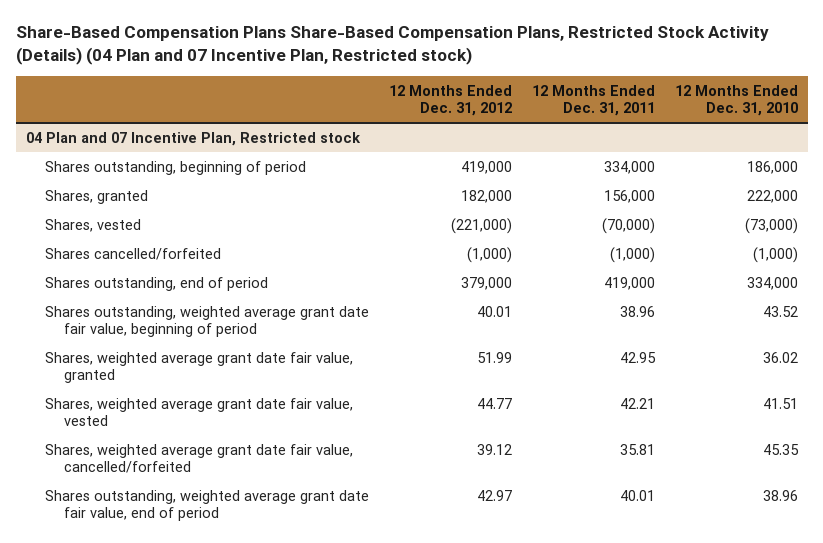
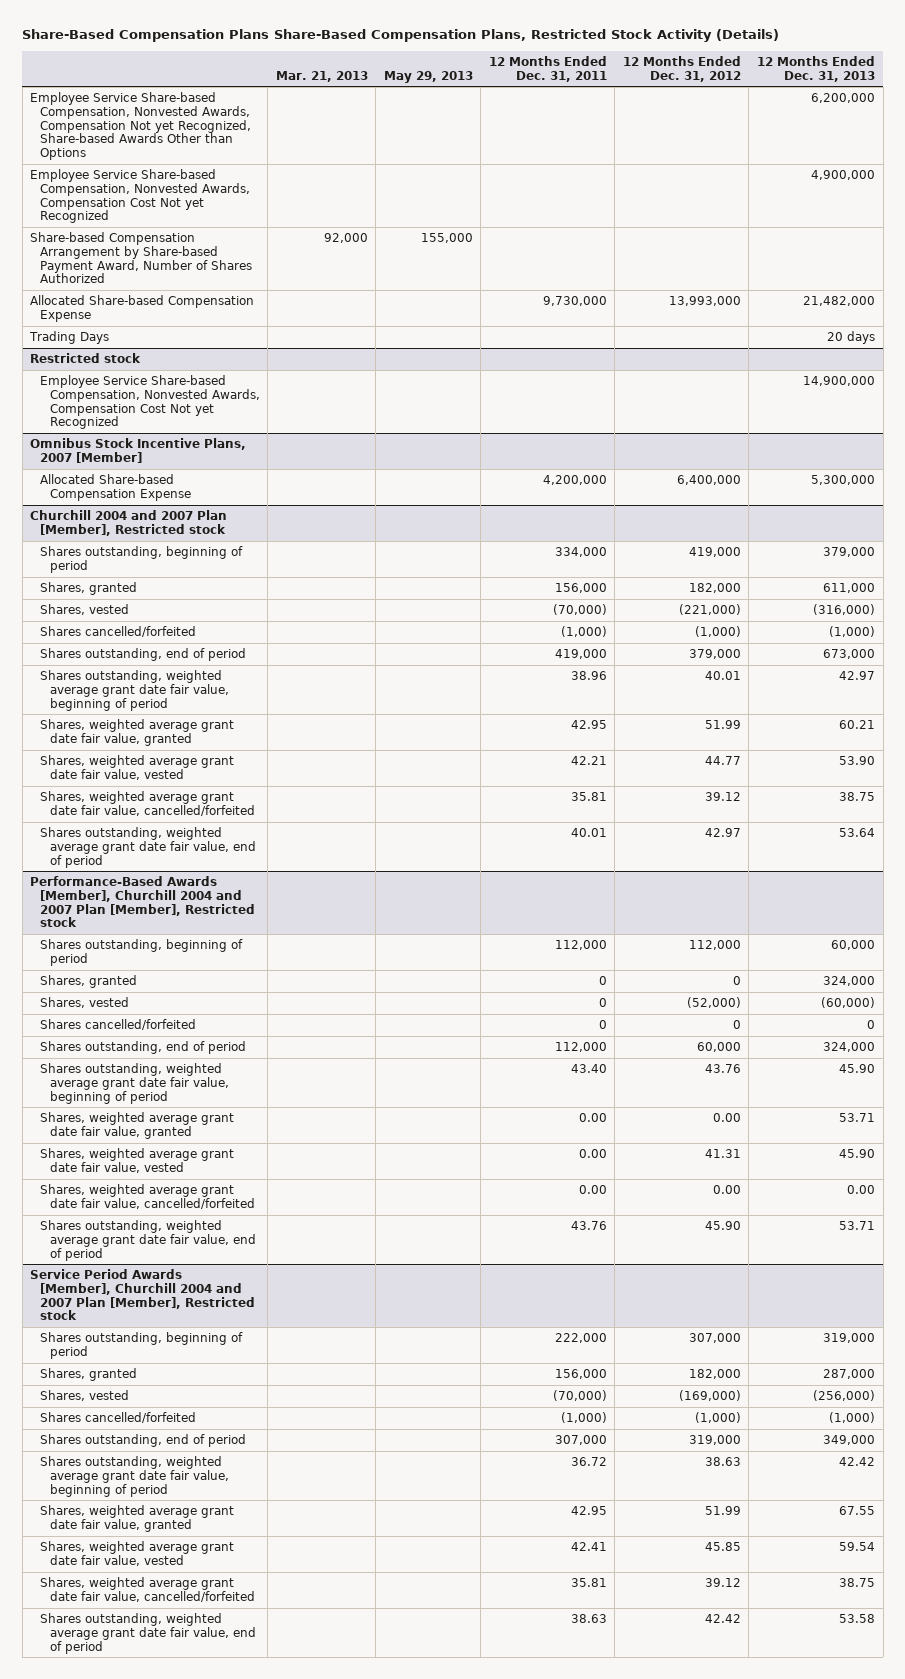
[15,26,769,66] Share-Based Compensation Plans Share-Based Compensation Plans, Restricted Stock Activity (Details) (04 Plan and 07 Incentive Plan, Restricted stock) -> [22,29,780,43] Share-Based Compensation Plans Share-Based Compensation Plans, Restricted Stock Activity (Details)
[674,84,798,116] 12 Months Ended Dec. 31, 2010 -> none
none -> [275,70,368,82] Mar. 21, 2013
none -> [383,70,473,83] May 29, 2013
none -> [756,55,875,82] 12 Months Ended Dec. 31, 2013
[25,131,361,146] 04 Plan and 07 Incentive Plan, Restricted stock -> none
none -> [30,91,251,161] Employee Service Share-based Compensation, Nonvested Awards, Compensation Not yet Recognized, Share-based Awards Other than Options
none -> [30,168,250,224] Employee Service Share-based Compensation, Nonvested Awards, Compensation Cost Not yet Recognized
none -> [30,231,252,284] Share-based Compensation Arrangement by Share-based Payment Award, Number of Shares Authorized
none -> [30,294,255,322] Allocated Share-based Compensation Expense
none -> [29,330,110,344] Trading Days
none -> [30,352,142,363] Restricted stock
none -> [39,374,260,430] Employee Service Share-based Compensation, Nonvested Awards, Compensation Cost Not yet Recognized
none -> [30,437,247,463] Omnibus Stock Incentive Plans, 2007 [Member]
none -> [39,473,191,501] Allocated Share-based Compensation Expense
none -> [30,509,228,536] Churchill 2004 and 2007 Plan [Member], Restricted stock
none -> [30,875,255,928] Performance-Based Awards [Member], Churchill 2004 and 2007 Plan [Member], Restricted stock
none -> [39,938,243,966] Shares outstanding, beginning of period
none -> [39,974,137,988] Shares, granted
none -> [39,996,129,1008] Shares, vested
none -> [39,1018,196,1030] Shares cancelled/forfeited
none -> [39,1040,246,1054] Shares outstanding, end of period
none -> [39,1062,229,1104] Shares outstanding, weighted average grant date fair value, beginning of period
none -> [39,1111,234,1139] Shares, weighted average grant date fair value, granted
none -> [39,1147,234,1173] Shares, weighted average grant date fair value, vested
none -> [39,1183,255,1209] Shares, weighted average grant date fair value, cancelled/forfeited
none -> [39,1219,256,1261] Shares outstanding, weighted average grant date fair value, end of period
none -> [30,1268,255,1321] Service Period Awards [Member], Churchill 2004 and 2007 Plan [Member], Restricted stock
none -> [39,1331,243,1359] Shares outstanding, beginning of period
none -> [39,1367,137,1381] Shares, granted
none -> [39,1389,129,1401] Shares, vested
none -> [39,1411,196,1423] Shares cancelled/forfeited
none -> [39,1433,246,1447] Shares outstanding, end of period
none -> [39,1455,229,1497] Shares outstanding, weighted average grant date fair value, beginning of period
none -> [39,1504,234,1532] Shares, weighted average grant date fair value, granted
none -> [39,1540,234,1566] Shares, weighted average grant date fair value, vested
none -> [39,1576,255,1602] Shares, weighted average grant date fair value, cancelled/forfeited
none -> [39,1612,256,1654] Shares outstanding, weighted average grant date fair value, end of period

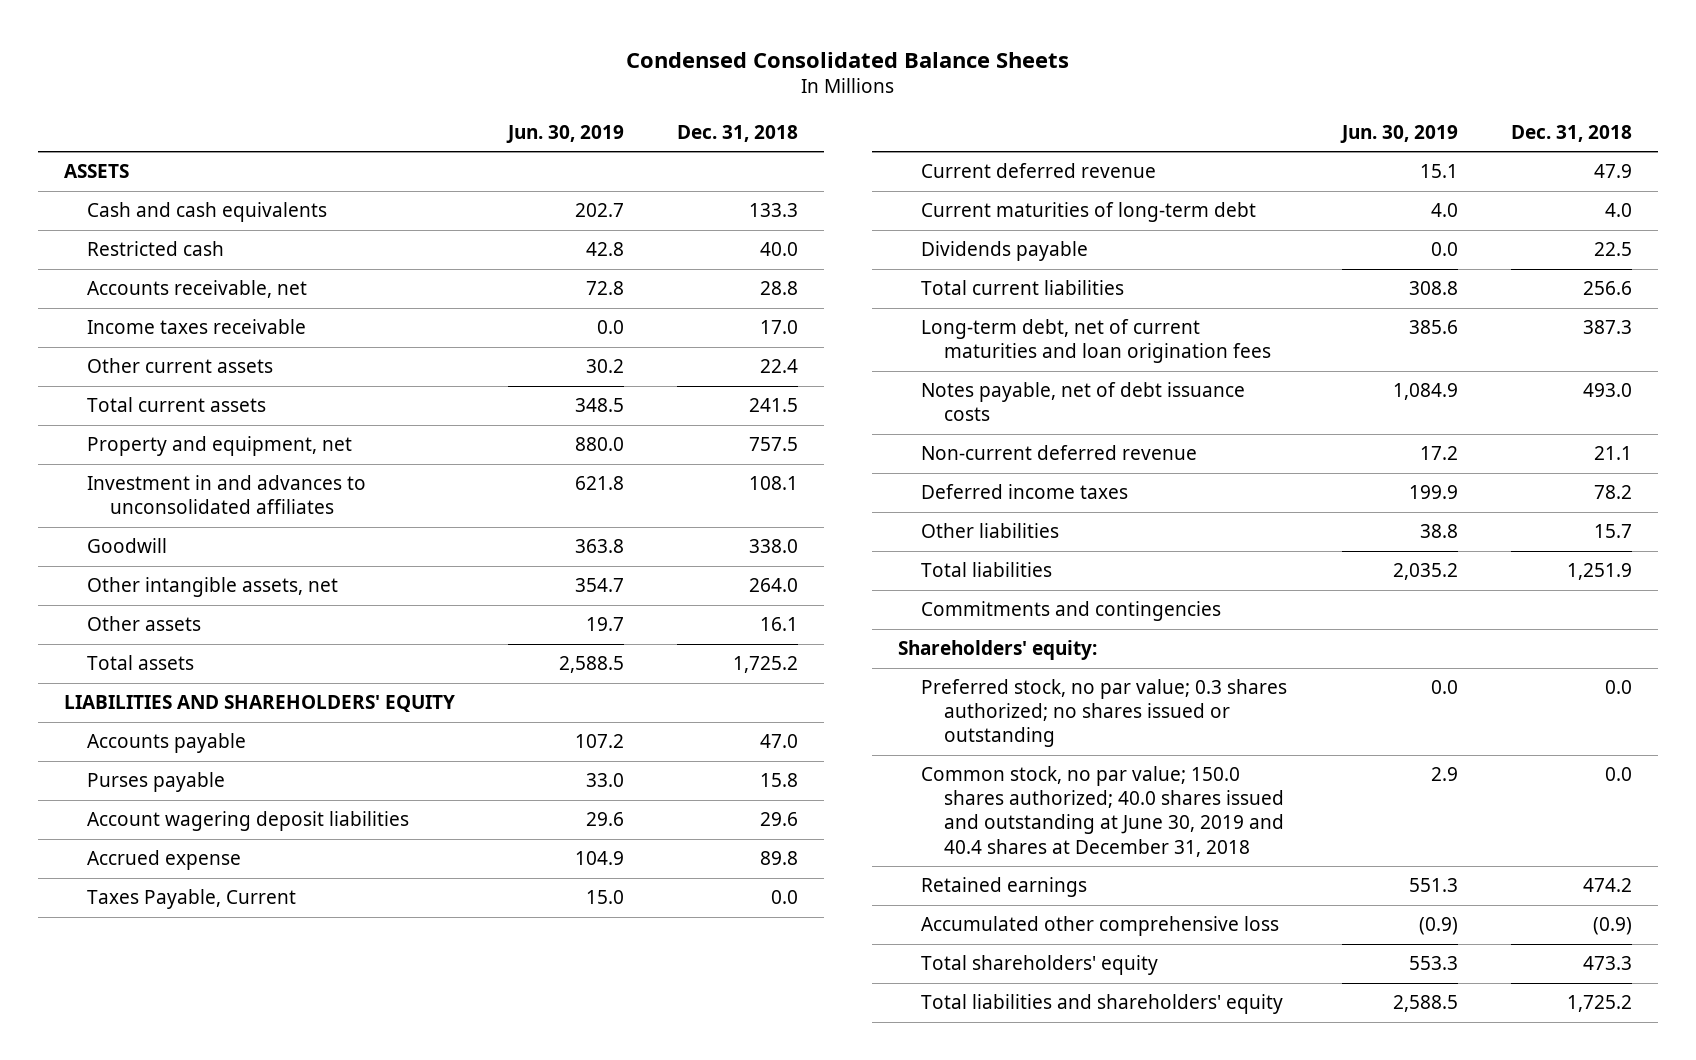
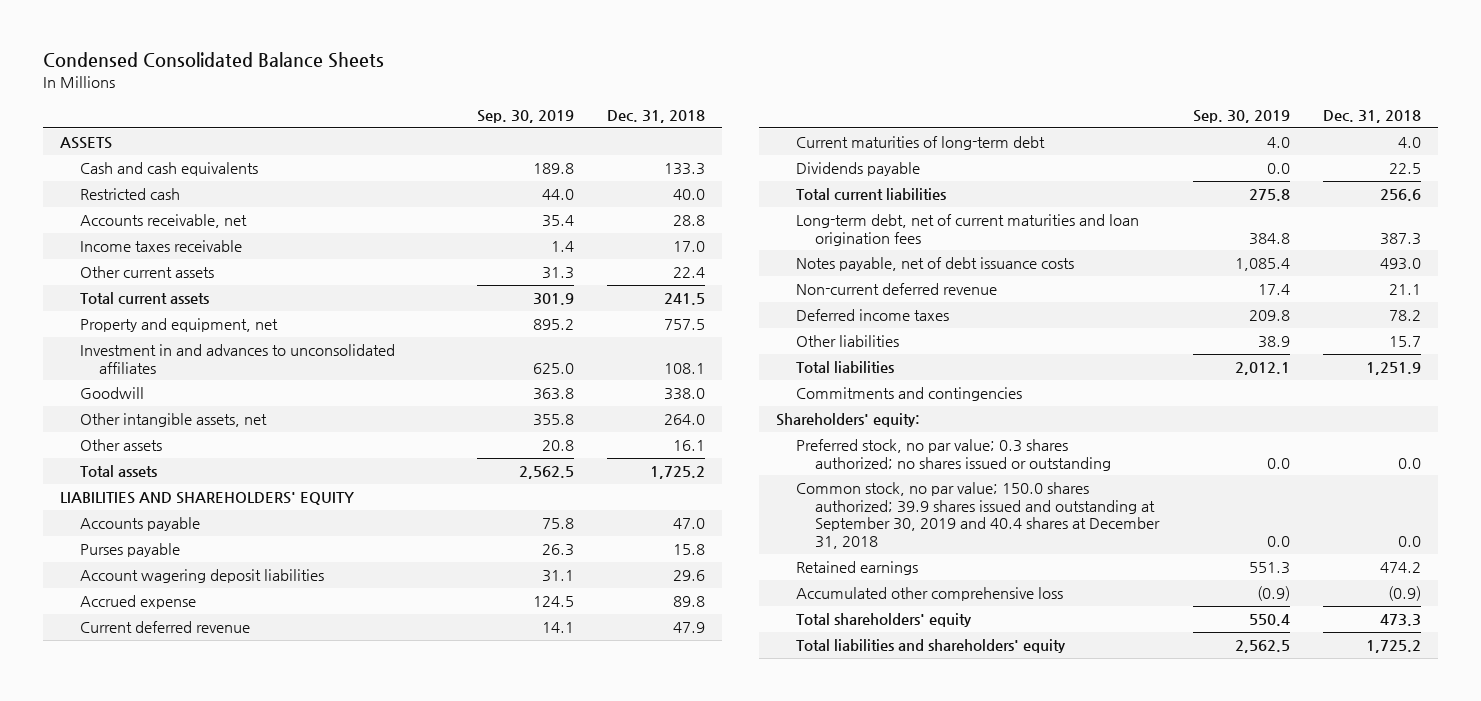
[506,124,625,143] Jun. 30, 2019 -> none
none -> [476,109,574,123] Sep. 30, 2019
[87,889,297,910] Taxes Payable, Current -> none
[921,766,1284,857] Common stock, no par value; 150.0 shares authorized; 40.0 shares issued and outstanding at June 30, 2019 and 40.4 shares at December 31, 2018 -> [795,482,1161,549] Common stock, no par value; 150.0 shares authorized; 39.9 shares issued and outstanding at September 30, 2019 and 40.4 shares at December 31, 2018

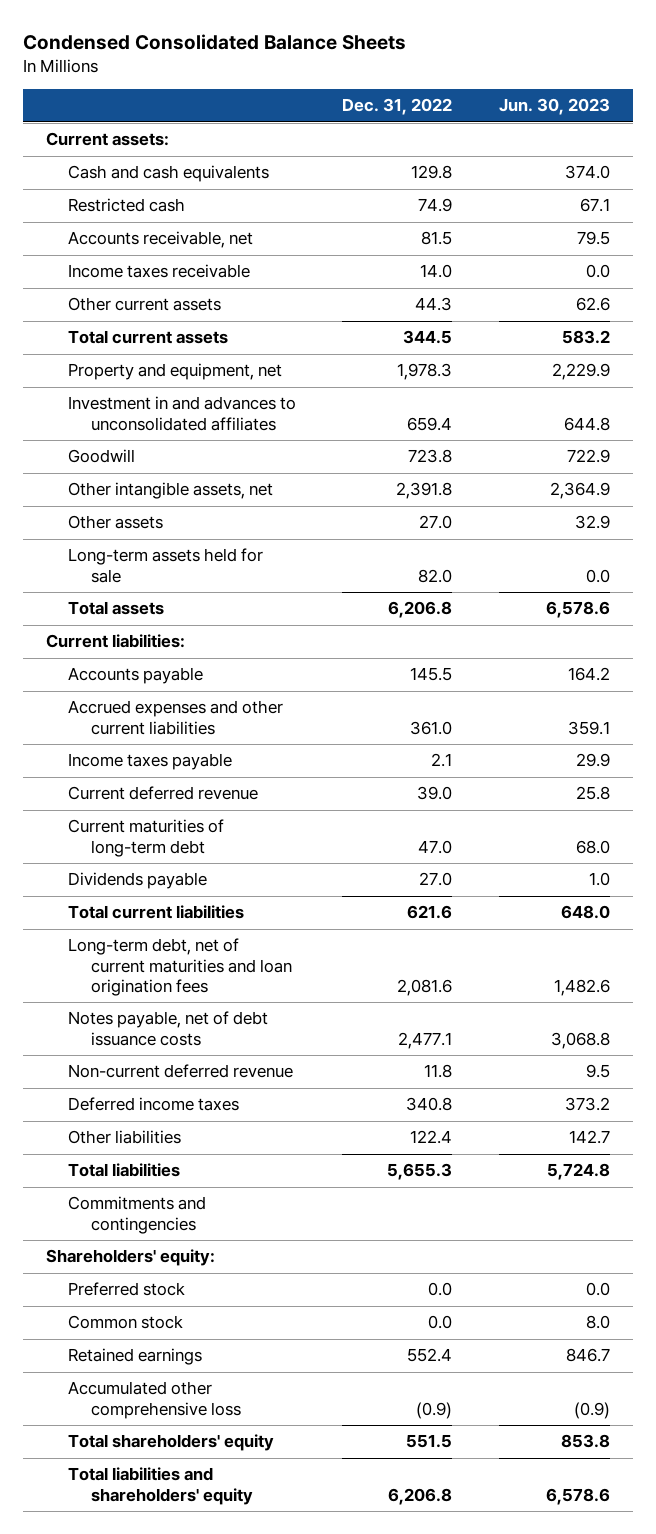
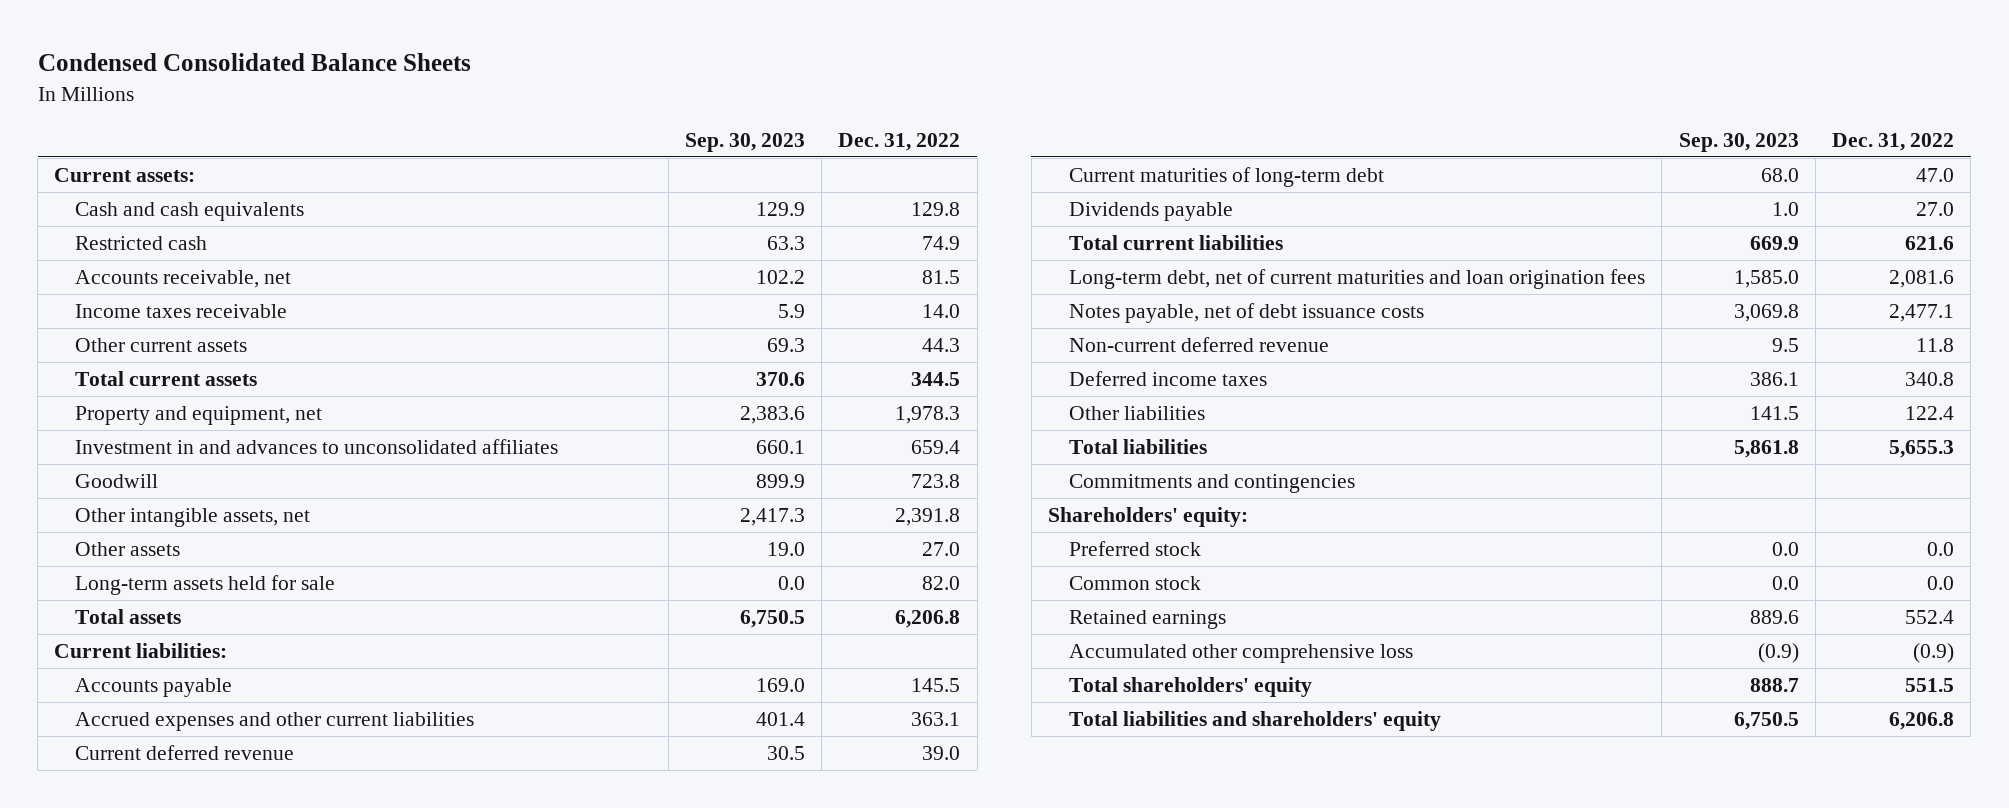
[498,98,610,116] Jun. 30, 2023 -> none
none -> [684,132,805,152] Sep. 30, 2023
[68,753,233,771] Income taxes payable -> none
[410,720,453,735] 361.0 -> [911,712,961,727] 363.1

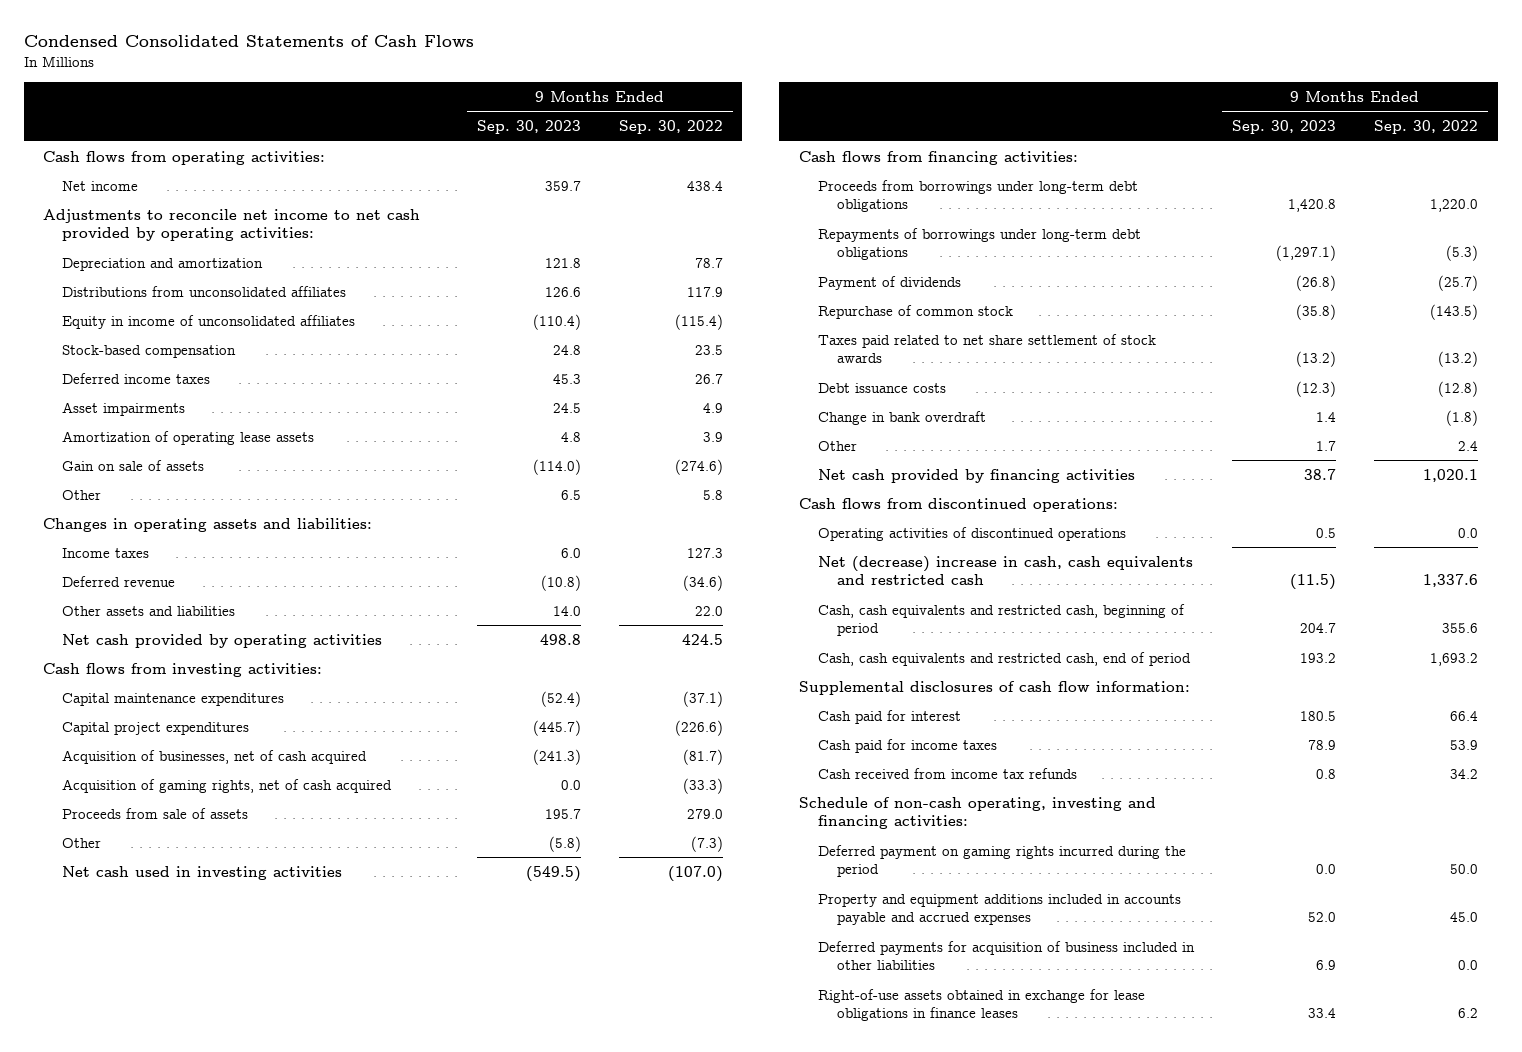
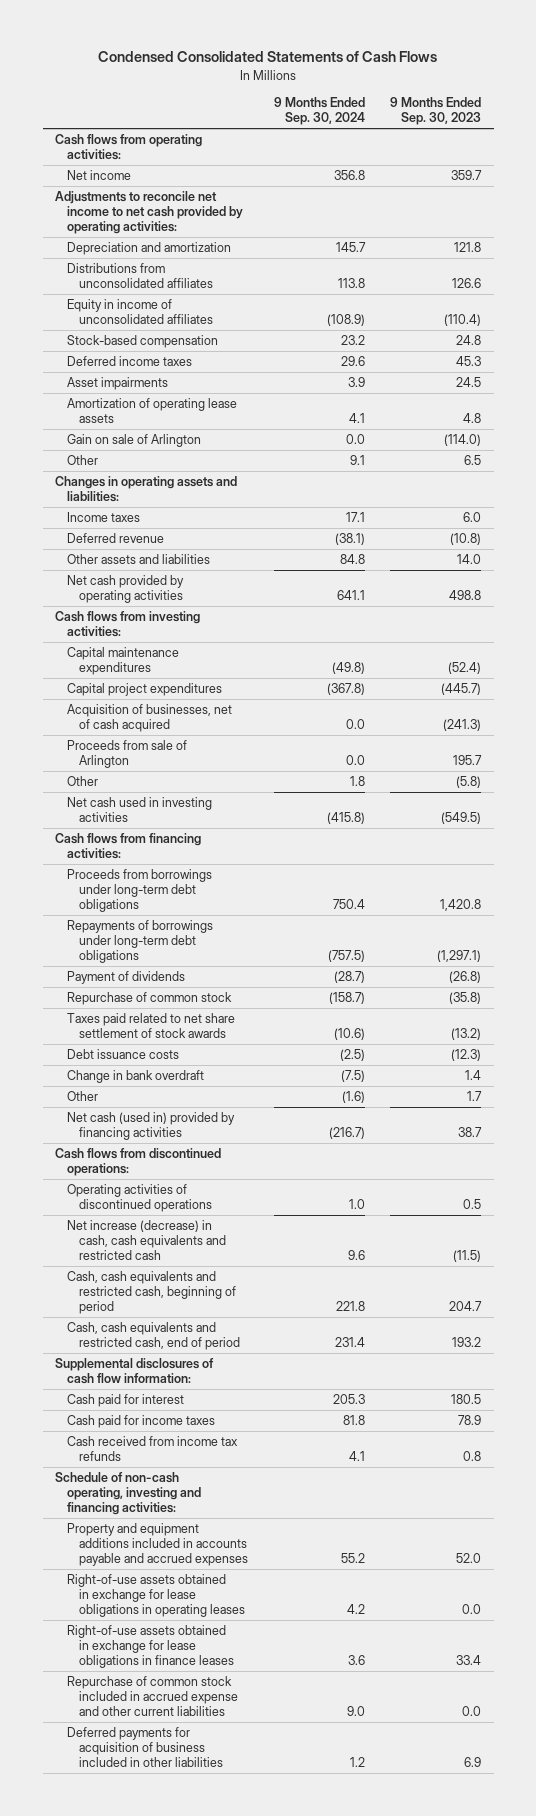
[619,120,724,135] Sep. 30, 2022 -> none
none -> [273,97,365,126] 9 Months Ended Sep. 30, 2024
[62,459,205,471] Gain on sale of assets -> [67,434,202,448] Gain on sale of Arlington
[62,778,393,793] Acquisition of gaming rights, net of cash acquired -> none
[62,807,249,819] Proceeds from sale of assets -> [67,740,188,768] Proceeds from sale of Arlington
[817,468,1135,483] Net cash provided by financing activities -> [67,1112,236,1140] Net cash (used in) provided by financing activities
[817,555,1193,586] Net (decrease) increase in cash, cash equivalents and restricted cash -> [67,1220,227,1260] Net increase (decrease) in cash, cash equivalents and restricted cash
[817,844,1186,878] Deferred payment on gaming rights incurred during the period -> none
none -> [67,1574,246,1617] Right-of-use assets obtained in exchange for lease obligations in operating leases
none -> [67,1676,239,1716] Repurchase of common stock included in accrued expense and other current liabilities
[817,940,1195,971] Deferred payments for acquisition of business included in other liabilities -> [67,1727,224,1767] Deferred payments for acquisition of business included in other liabilities

